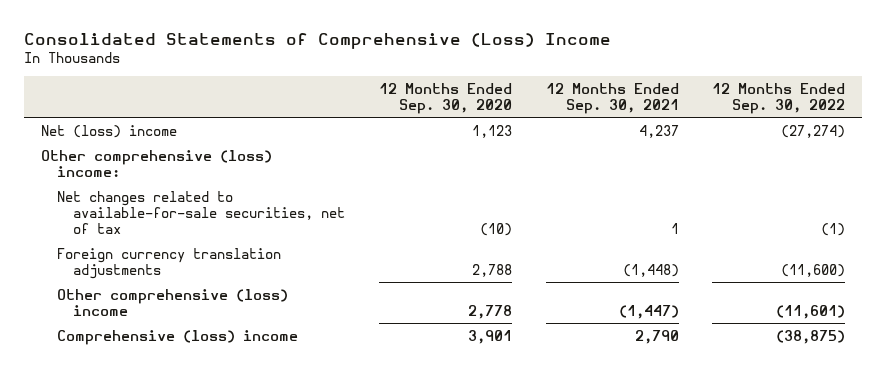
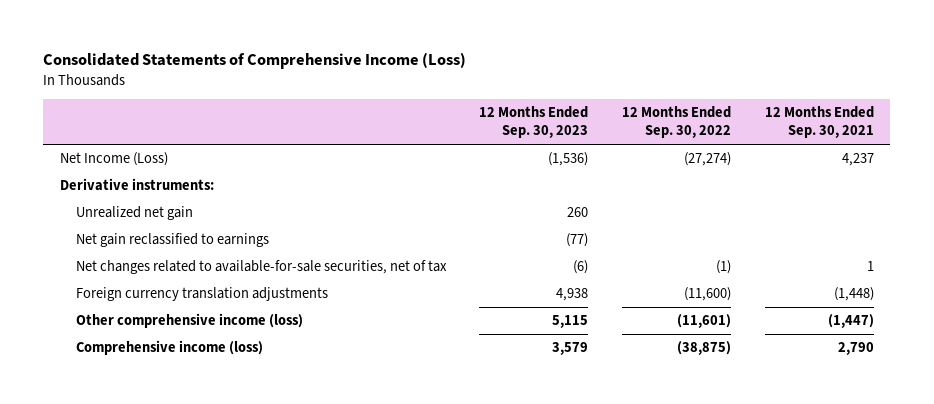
[24,32,612,49] Consolidated Statements of Comprehensive (Loss) Income -> [43,52,467,70] Consolidated Statements of Comprehensive Income (Loss)
[378,82,512,114] 12 Months Ended Sep. 30, 2020 -> none
none -> [479,106,589,139] 12 Months Ended Sep. 30, 2023
[41,149,273,177] Other comprehensive (loss) income: -> none
[41,124,178,138] Net (loss) income -> [60,152,169,167] Net Income (Loss)
none -> [60,178,215,192] Derivative instruments:
none -> [75,206,193,221] Unrealized net gain
none -> [75,233,269,248] Net gain reclassified to earnings
[56,288,288,316] Other comprehensive (loss) income -> [75,313,303,329] Other comprehensive income (loss)
[56,329,298,345] Comprehensive (loss) income -> [75,340,263,356] Comprehensive income (loss)

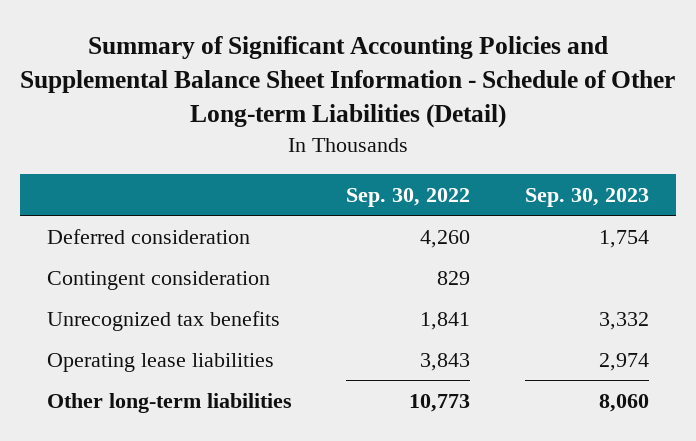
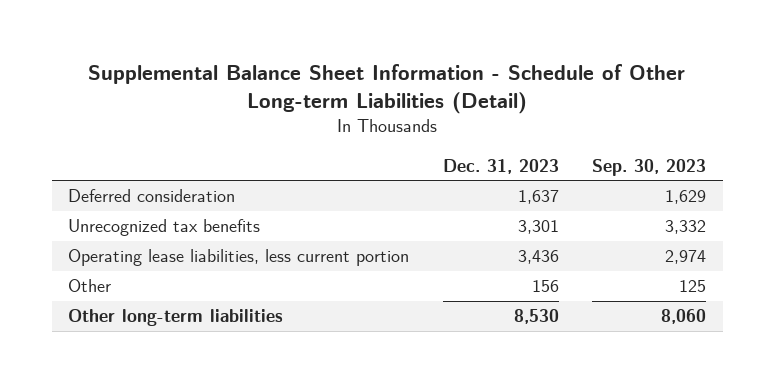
[19,35,675,129] Summary of Significant Accounting Policies and Supplemental Balance Sheet Information - Schedule of Other Long-term Liabilities (Detail) -> [88,63,686,114] Supplemental Balance Sheet Information - Schedule of Other Long-term Liabilities (Detail)
[346,187,471,207] Sep. 30, 2022 -> none
none -> [442,158,559,174] Dec. 31, 2023
[46,270,270,290] Contingent consideration -> none
[598,229,649,248] 1,754 -> [664,190,706,205] 1,629
[46,352,274,372] Operating lease liabilities -> [68,249,410,267] Operating lease liabilities, less current portion
none -> [68,279,112,293] Other

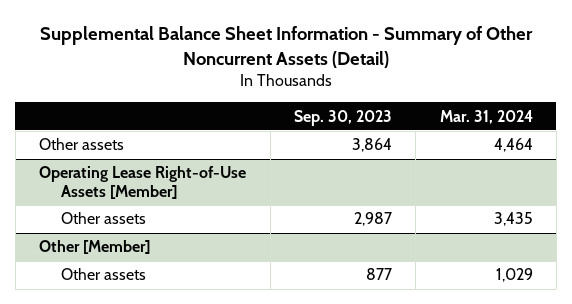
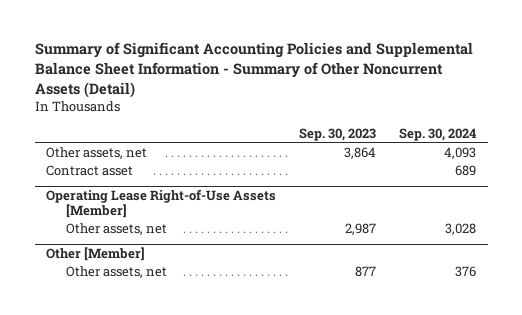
[39,26,533,68] Supplemental Balance Sheet Information - Summary of Other Noncurrent Assets (Detail) -> [34,42,473,99] Summary of Significant Accounting Policies and Supplemental Balance Sheet Information - Summary of Other Noncurrent Assets (Detail)
[439,109,533,124] Mar. 31, 2024 -> none
none -> [399,127,477,141] Sep. 30, 2024
[39,138,125,151] Other assets -> [46,146,148,159] Other assets, net
none -> [46,164,134,176] Contract asset
[61,212,147,225] Other assets -> [66,222,168,235] Other assets, net
[61,268,147,281] Other assets -> [66,265,168,278] Other assets, net

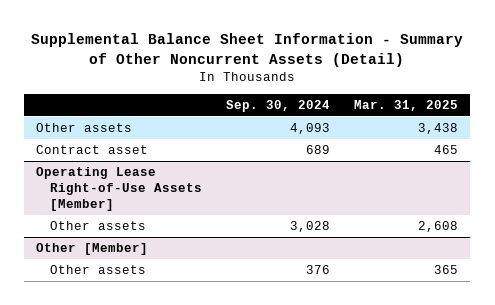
[34,42,473,99] Summary of Significant Accounting Policies and Supplemental Balance Sheet Information - Summary of Other Noncurrent Assets (Detail) -> [31,33,464,67] Supplemental Balance Sheet Information - Summary of Other Noncurrent Assets (Detail)
[299,127,377,141] Sep. 30, 2023 -> none
none -> [354,99,459,111] Mar. 31, 2025
[46,146,148,159] Other assets, net -> [36,123,133,133] Other assets
[66,222,168,235] Other assets, net -> [50,221,147,231] Other assets
[66,265,168,278] Other assets, net -> [50,265,147,275] Other assets

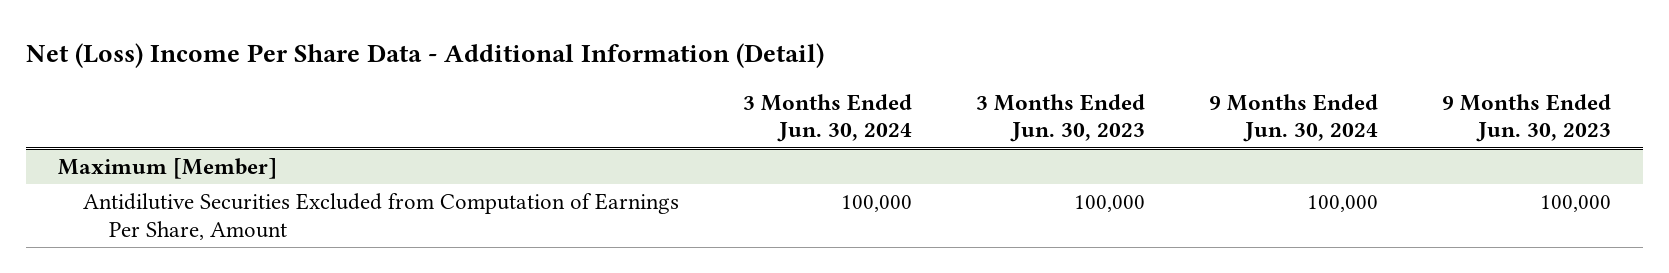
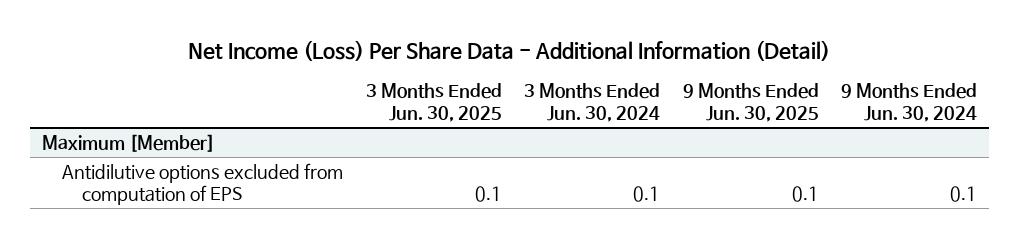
[26,42,825,68] Net (Loss) Income Per Share Data - Additional Information (Detail) -> [188,40,831,62] Net Income (Loss) Per Share Data - Additional Information (Detail)
[976,93,1146,143] 3 Months Ended Jun. 30, 2023 -> none
[1442,93,1612,143] 9 Months Ended Jun. 30, 2023 -> none
none -> [365,82,502,123] 3 Months Ended Jun. 30, 2025
none -> [682,82,819,123] 9 Months Ended Jun. 30, 2025
[83,193,680,240] Antidilutive Securities Excluded from Computation of Earnings Per Share, Amount -> [61,162,343,206] Antidilutive options excluded from computation of EPS
[841,195,913,213] 100,000 -> [633,186,661,203] 0.1
[1307,195,1379,213] 100,000 -> [950,186,978,203] 0.1

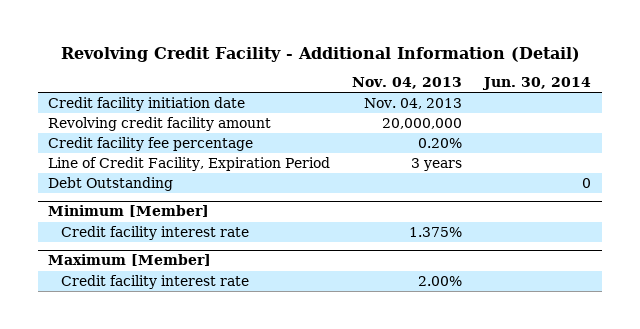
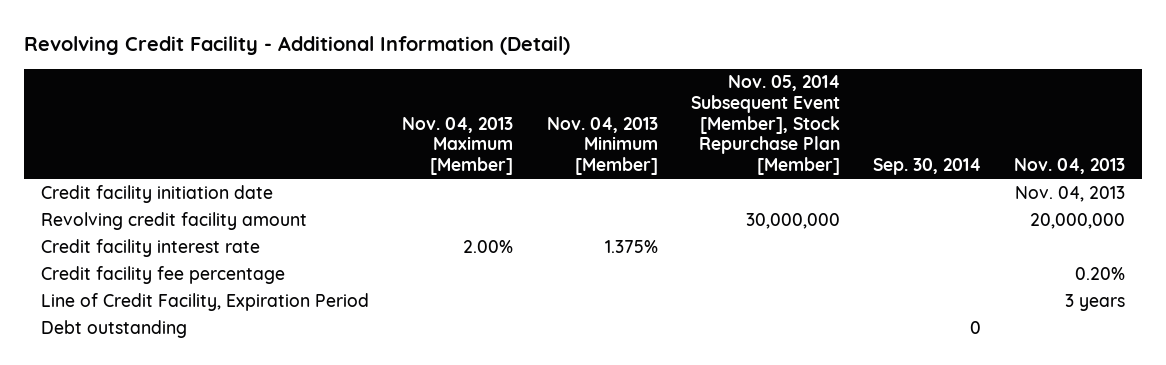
[482,77,592,91] Jun. 30, 2014 -> none
none -> [402,116,514,175] Nov. 04, 2013 Maximum [Member]
none -> [546,116,658,175] Nov. 04, 2013 Minimum [Member]
none -> [690,75,840,175] Nov. 05, 2014 Subsequent Event [Member], Stock Repurchase Plan [Member]
none -> [873,157,982,175] Sep. 30, 2014
none -> [41,238,261,257] Credit facility interest rate
[48,205,210,218] Minimum [Member] -> none
[61,226,250,241] Credit facility interest rate -> none
[48,254,212,267] Maximum [Member] -> none
[61,275,250,290] Credit facility interest rate -> none
[48,177,174,192] Debt Outstanding -> [41,319,188,338] Debt outstanding

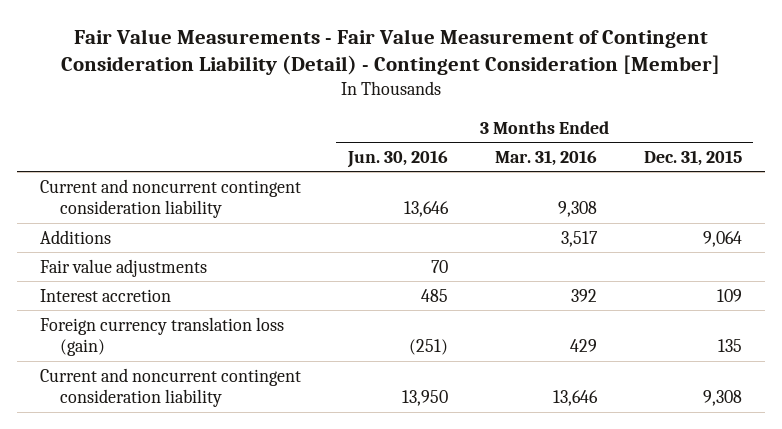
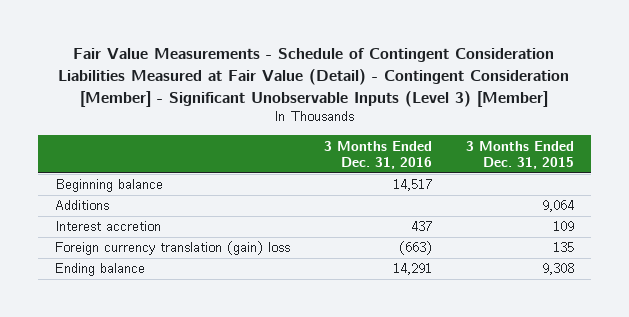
[60,28,720,76] Fair Value Measurements - Fair Value Measurement of Contingent Consideration Liability (Detail) - Contingent Consideration [Member] -> [58,48,570,107] Fair Value Measurements - Schedule of Contingent Consideration Liabilities Measured at Fair Value (Detail) - Contingent Consideration [Member] - Significant Unobservable Inputs (Level 3) [Member]
[346,149,448,168] Jun. 30, 2016 -> none
[494,149,597,166] Mar. 31, 2016 -> none
none -> [323,140,432,169] 3 Months Ended Dec. 31, 2016
[39,178,301,219] Current and noncurrent contingent consideration liability -> [54,179,163,193] Beginning balance
[39,258,207,277] Fair value adjustments -> none
[39,316,284,357] Foreign currency translation loss (gain) -> [54,241,290,256] Foreign currency translation (gain) loss
[39,367,301,408] Current and noncurrent contingent consideration liability -> [54,263,145,277] Ending balance

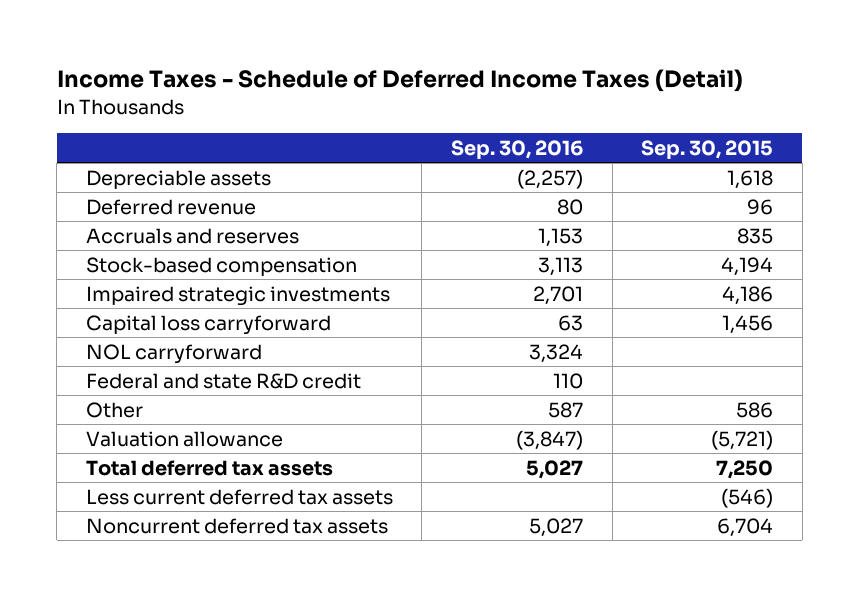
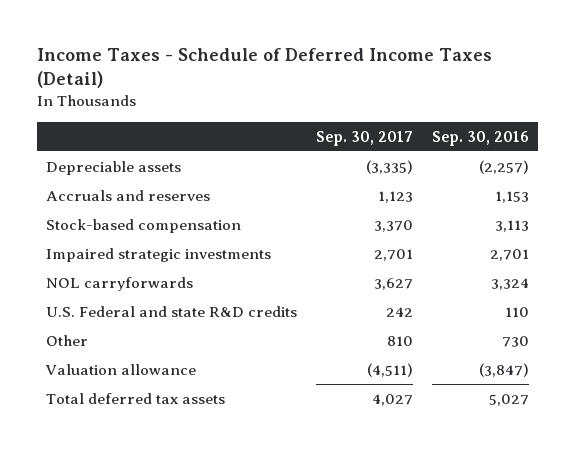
[641,140,774,160] Sep. 30, 2015 -> none
none -> [315,130,413,146] Sep. 30, 2017
[85,198,256,215] Deferred revenue -> none
[85,314,331,335] Capital loss carryforward -> none
[85,343,262,364] NOL carryforward -> [46,276,194,291] NOL carryforwards
[85,372,361,389] Federal and state R&D credit -> [46,305,298,317] U.S. Federal and state R&D credits
[547,401,583,418] 587 -> [501,335,529,347] 730
[85,488,393,505] Less current deferred tax assets -> none
[85,517,388,534] Noncurrent deferred tax assets -> none

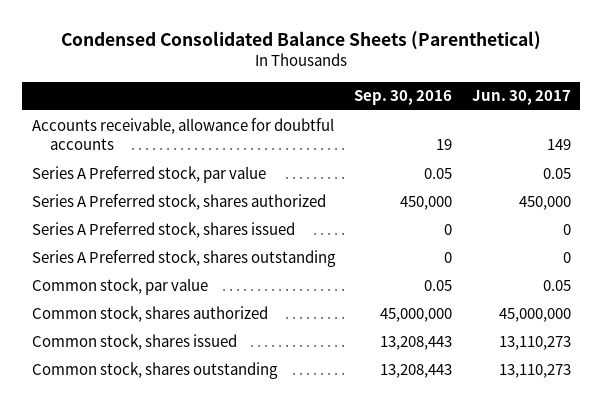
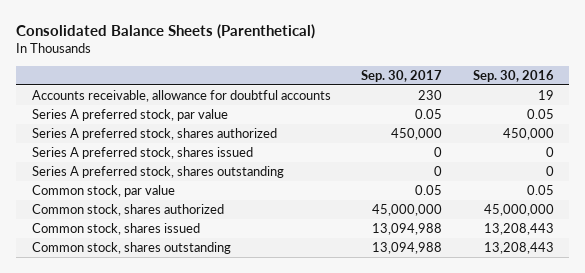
[61,30,542,50] Condensed Consolidated Balance Sheets (Parenthetical) -> [16,23,316,39] Consolidated Balance Sheets (Parenthetical)
[471,90,571,106] Jun. 30, 2017 -> none
none -> [361,69,443,82] Sep. 30, 2017
[31,165,266,183] Series A Preferred stock, par value -> [31,109,228,122] Series A preferred stock, par value
[31,193,326,210] Series A Preferred stock, shares authorized -> [31,128,277,141] Series A preferred stock, shares authorized
[31,221,295,238] Series A Preferred stock, shares issued -> [31,147,253,160] Series A preferred stock, shares issued
[31,249,336,267] Series A Preferred stock, shares outstanding -> [31,166,284,179] Series A preferred stock, shares outstanding

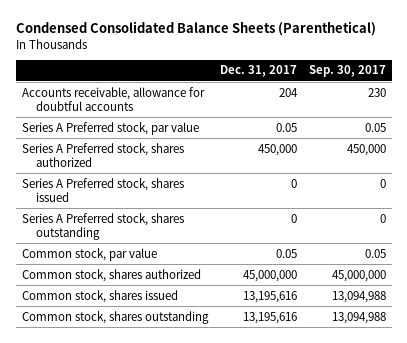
[16,23,316,39] Consolidated Balance Sheets (Parenthetical) -> [15,21,376,37] Condensed Consolidated Balance Sheets (Parenthetical)
[472,69,554,82] Sep. 30, 2016 -> none
none -> [219,65,297,78] Dec. 31, 2017
[31,109,228,122] Series A preferred stock, par value -> [21,121,199,135] Series A Preferred stock, par value
[31,128,277,141] Series A preferred stock, shares authorized -> [21,142,184,167] Series A Preferred stock, shares authorized
[31,147,253,160] Series A preferred stock, shares issued -> [21,177,184,202] Series A Preferred stock, shares issued
[31,166,284,179] Series A preferred stock, shares outstanding -> [21,212,184,240] Series A Preferred stock, shares outstanding

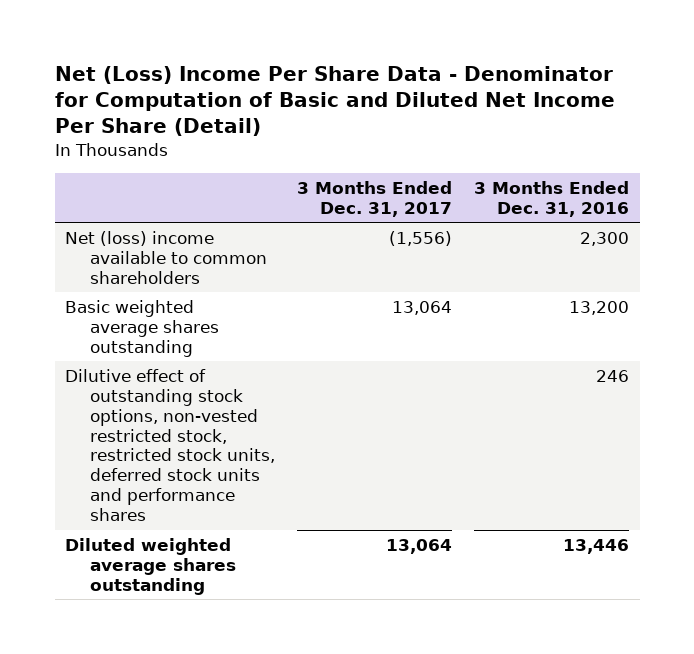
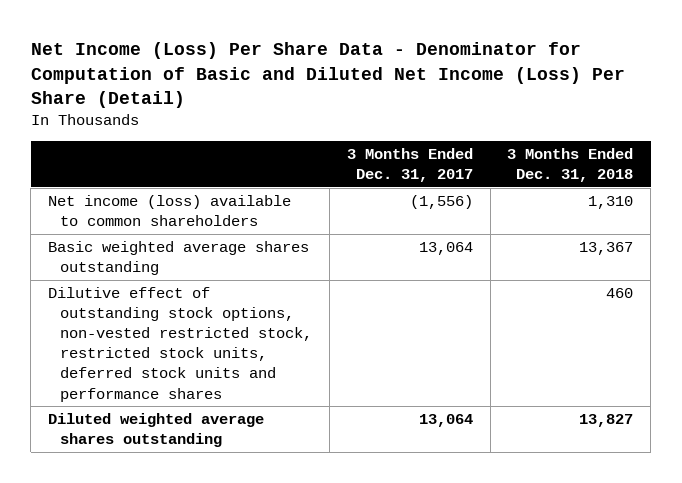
[54,65,615,137] Net (Loss) Income Per Share Data - Denominator for Computation of Basic and Diluted Net Income Per Share (Detail) -> [30,42,625,109] Net Income (Loss) Per Share Data - Denominator for Computation of Basic and Diluted Net Income (Loss) Per Share (Detail)
[473,180,629,217] 3 Months Ended Dec. 31, 2016 -> none
none -> [507,148,634,183] 3 Months Ended Dec. 31, 2018
[65,231,268,284] Net (loss) income available to common shareholders -> [48,195,292,227] Net income (loss) available to common shareholders

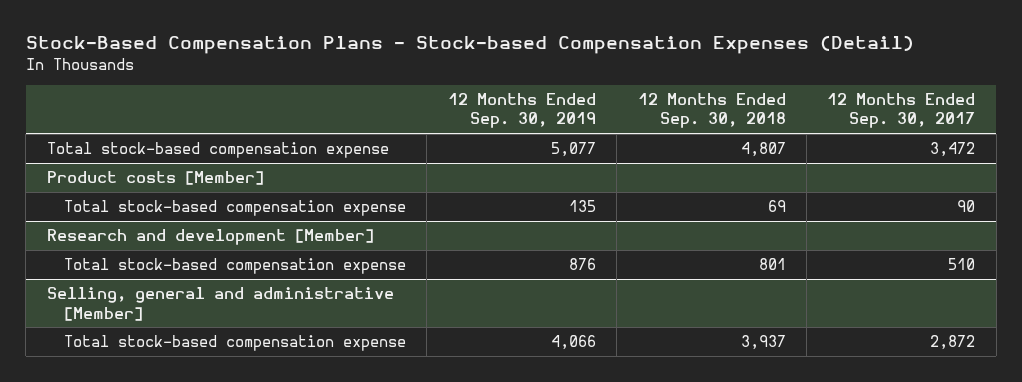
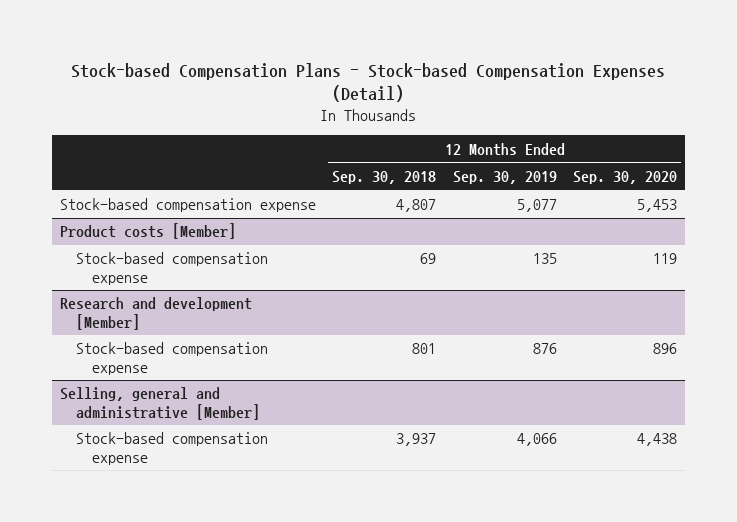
[25,35,914,55] Stock-Based Compensation Plans - Stock-based Compensation Expenses (Detail) -> [71,62,666,103] Stock-based Compensation Plans - Stock-based Compensation Expenses (Detail)
[827,92,976,129] 12 Months Ended Sep. 30, 2017 -> none
none -> [573,171,678,185] Sep. 30, 2020
[46,142,389,159] Total stock-based compensation expense -> [59,198,316,213] Stock-based compensation expense
[63,200,406,217] Total stock-based compensation expense -> [75,252,268,285] Stock-based compensation expense
[63,258,406,275] Total stock-based compensation expense -> [75,342,268,375] Stock-based compensation expense
[63,335,406,352] Total stock-based compensation expense -> [75,432,268,465] Stock-based compensation expense

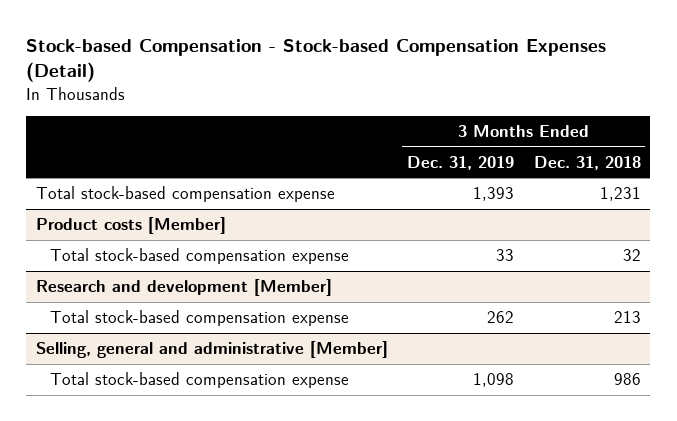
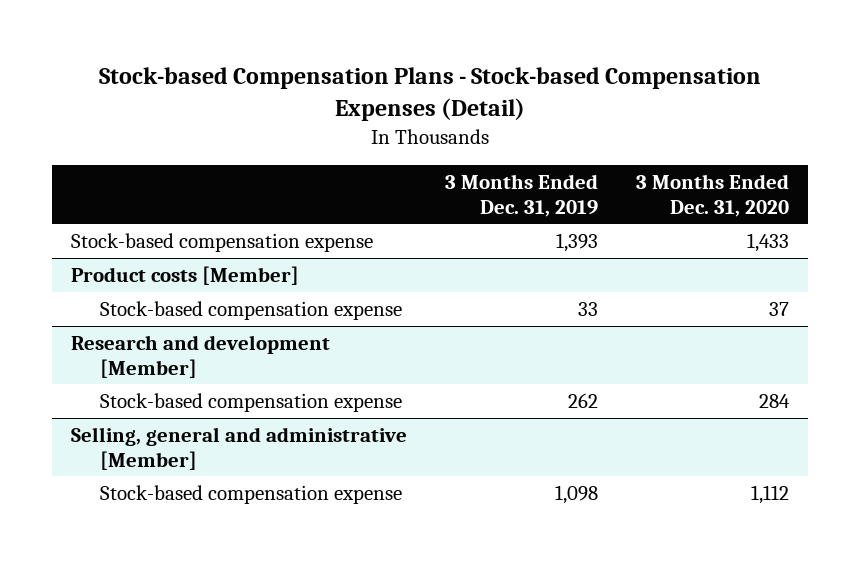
[26,38,607,83] Stock-based Compensation - Stock-based Compensation Expenses (Detail) -> [98,66,761,122] Stock-based Compensation Plans - Stock-based Compensation Expenses (Detail)
[533,155,641,170] Dec. 31, 2018 -> none
none -> [636,173,790,217] 3 Months Ended Dec. 31, 2020
[36,186,336,203] Total stock-based compensation expense -> [70,232,373,252] Stock-based compensation expense
[50,248,350,265] Total stock-based compensation expense -> [100,300,403,320] Stock-based compensation expense
[50,310,350,327] Total stock-based compensation expense -> [100,392,403,412] Stock-based compensation expense
[50,372,350,389] Total stock-based compensation expense -> [100,484,403,504] Stock-based compensation expense

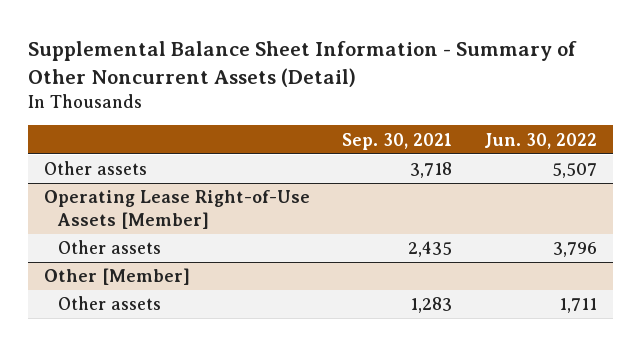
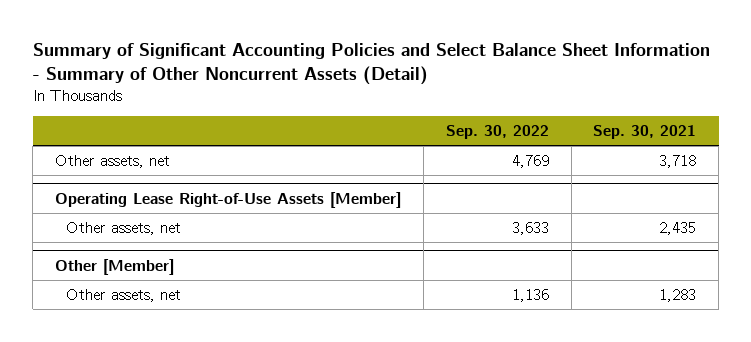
[28,40,578,87] Supplemental Balance Sheet Information - Summary of Other Noncurrent Assets (Detail) -> [32,43,710,86] Summary of Significant Accounting Policies and Select Balance Sheet Information - Summary of Other Noncurrent Assets (Detail)
[484,132,598,149] Jun. 30, 2022 -> none
none -> [445,125,549,140] Sep. 30, 2022
[44,161,148,176] Other assets -> [54,154,170,168] Other assets, net
[58,240,162,255] Other assets -> [66,221,182,235] Other assets, net
[58,296,162,311] Other assets -> [66,288,182,302] Other assets, net

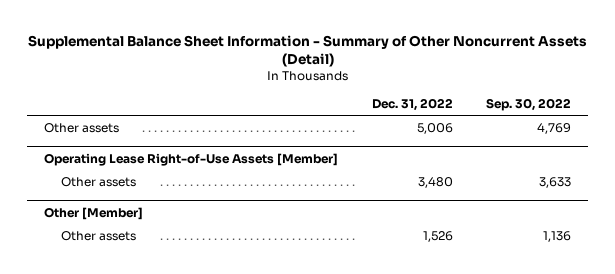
[32,43,710,86] Summary of Significant Accounting Policies and Select Balance Sheet Information - Summary of Other Noncurrent Assets (Detail) -> [27,34,587,68] Supplemental Balance Sheet Information - Summary of Other Noncurrent Assets (Detail)
[593,125,697,140] Sep. 30, 2021 -> none
none -> [371,97,453,111] Dec. 31, 2022
[54,154,170,168] Other assets, net -> [44,123,120,134] Other assets
[66,221,182,235] Other assets, net -> [60,177,136,188] Other assets
[66,288,182,302] Other assets, net -> [60,231,136,242] Other assets

